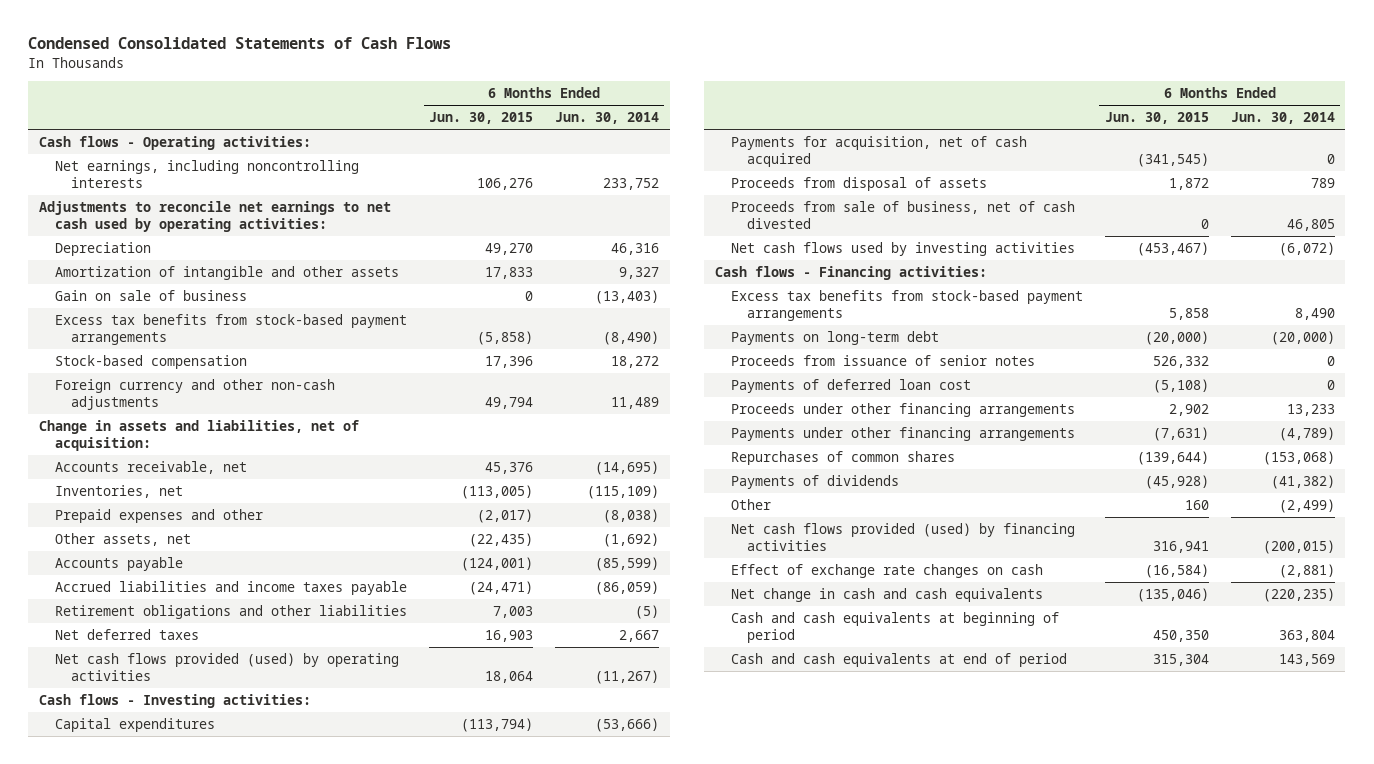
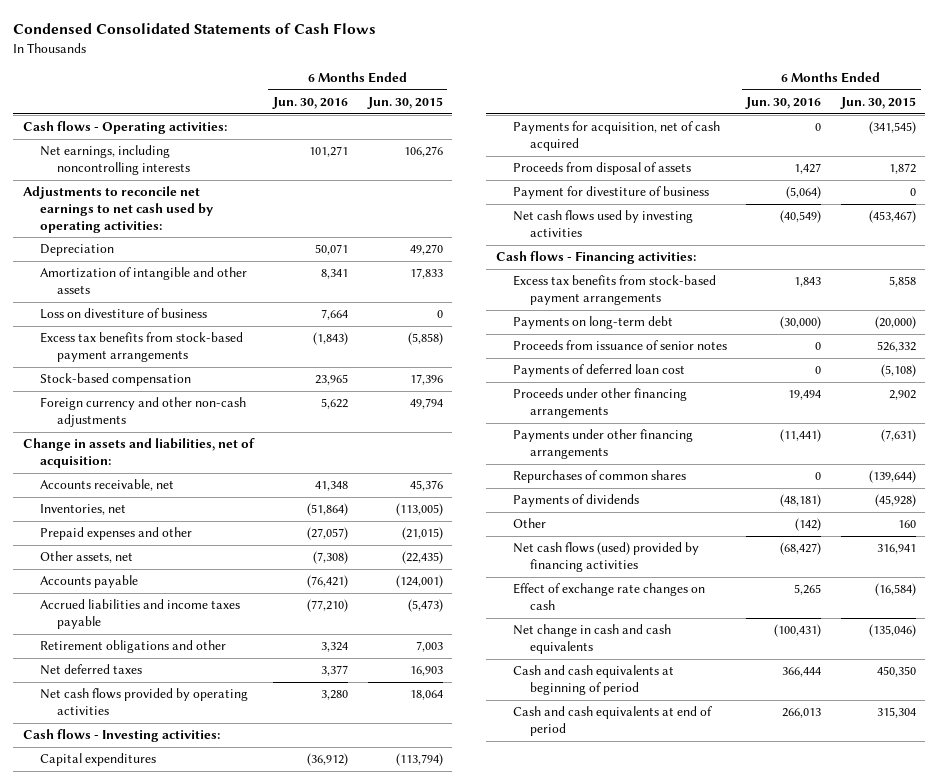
[554,112,659,125] Jun. 30, 2014 -> none
none -> [272,97,349,110] Jun. 30, 2016
[55,289,248,301] Gain on sale of business -> [39,308,207,320] Loss on divestiture of business
[477,508,534,523] (2,017) -> [401,527,443,541] (21,015)
[469,580,534,595] (24,471) -> [407,599,443,613] (5,473)
[55,604,408,619] Retirement obligations and other liabilities -> [39,640,226,654] Retirement obligations and other
[55,652,400,681] Net cash flows provided (used) by operating activities -> [39,688,248,716] Net cash flows provided by operating activities
[730,200,1075,229] Proceeds from sale of business, net of cash divested -> none
none -> [513,186,710,200] Payment for divestiture of business
[730,522,1075,551] Net cash flows provided (used) by financing activities -> [513,542,700,573] Net cash flows (used) provided by financing activities

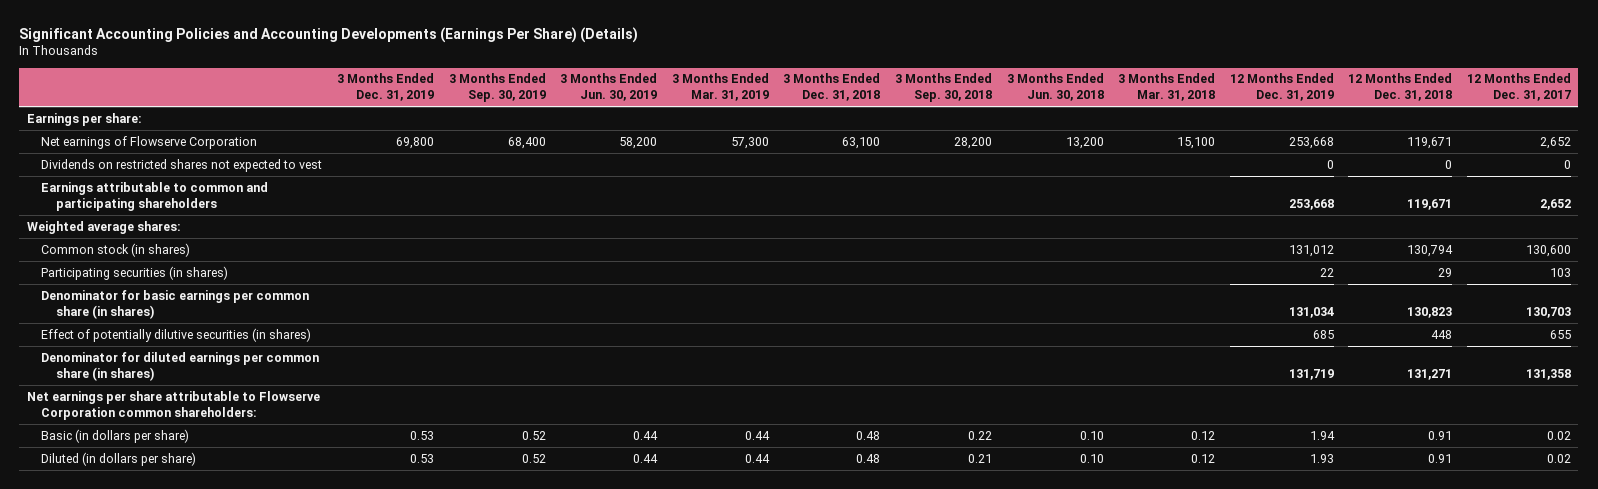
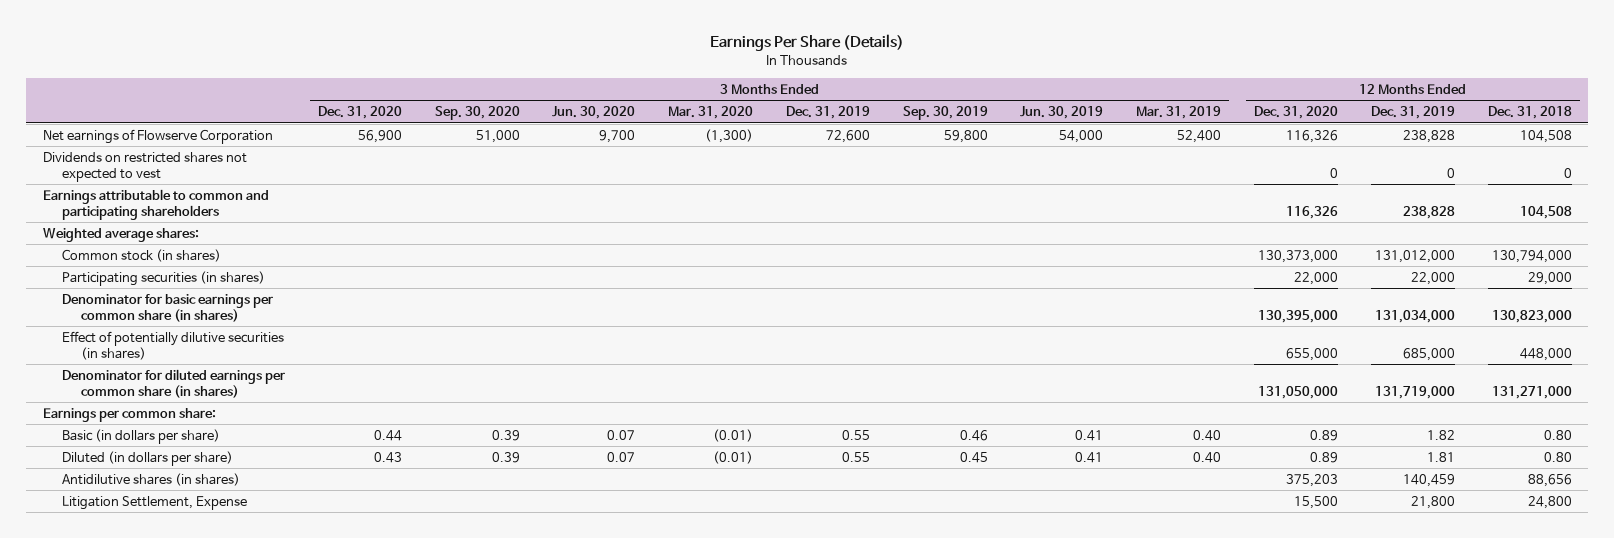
[19,26,639,43] Significant Accounting Policies and Accounting Developments (Earnings Per Share) (Details) -> [710,33,905,51] Earnings Per Share (Details)
[783,73,881,102] 3 Months Ended Dec. 31, 2018 -> none
[894,73,992,103] 3 Months Ended Sep. 30, 2018 -> none
[1006,73,1104,102] 3 Months Ended Jun. 30, 2018 -> none
[1118,73,1216,102] 3 Months Ended Mar. 31, 2018 -> none
[1466,73,1571,102] 12 Months Ended Dec. 31, 2017 -> none
none -> [317,106,402,120] Dec. 31, 2020
none -> [434,106,520,121] Sep. 30, 2020
none -> [552,106,636,120] Jun. 30, 2020
none -> [668,106,754,120] Mar. 31, 2020
none -> [1254,106,1339,120] Dec. 31, 2020
[26,112,142,126] Earnings per share: -> none
[395,136,434,149] 69,800 -> [825,129,870,143] 72,600
[507,136,546,149] 68,400 -> [943,129,988,143] 59,800
[619,136,658,149] 58,200 -> [1059,129,1104,143] 54,000
[730,136,769,149] 57,300 -> [1177,129,1222,143] 52,400
[1288,136,1334,149] 253,668 -> [1402,129,1455,143] 238,828
[1407,136,1453,149] 119,671 -> [1519,129,1572,143] 104,508
[1288,198,1334,210] 253,668 -> [1402,205,1455,219] 238,828
[1407,198,1453,210] 119,671 -> [1519,205,1572,219] 104,508
[1288,244,1334,257] 131,012 -> [1374,249,1455,263] 131,012,000
[1407,244,1454,257] 130,794 -> [1491,249,1572,263] 130,794,000
[1319,267,1334,277] 22 -> [1410,271,1455,285] 22,000
[1438,267,1453,277] 29 -> [1527,271,1572,285] 29,000
[1288,306,1334,318] 131,034 -> [1374,309,1455,323] 131,034,000
[1407,306,1453,318] 130,823 -> [1491,309,1572,323] 130,823,000
[1312,329,1334,339] 685 -> [1402,347,1455,361] 685,000
[1431,329,1453,339] 448 -> [1519,347,1572,361] 448,000
[1288,368,1334,380] 131,719 -> [1374,385,1455,399] 131,719,000
[1407,368,1453,380] 131,271 -> [1491,385,1572,399] 131,271,000
[26,390,320,420] Net earnings per share attributable to Flowserve Corporation common shareholders: -> [42,407,216,422] Earnings per common share:
[409,430,434,440] 0.53 -> [841,429,870,440] 0.55
[521,430,546,440] 0.52 -> [959,429,988,441] 0.46
[633,430,659,440] 0.44 -> [1075,429,1104,441] 0.41
[744,430,770,440] 0.44 -> [1193,429,1222,441] 0.40
[1309,430,1335,440] 1.94 -> [1426,429,1455,440] 1.82
[1428,430,1453,440] 0.91 -> [1543,429,1572,440] 0.80
[409,453,434,463] 0.53 -> [841,451,870,462] 0.55
[521,453,546,463] 0.52 -> [959,451,988,463] 0.45
[633,453,659,463] 0.44 -> [1075,451,1104,463] 0.41
[744,453,770,463] 0.44 -> [1193,451,1222,463] 0.40
[1309,453,1334,463] 1.93 -> [1426,451,1455,462] 1.81
[1428,453,1453,463] 0.91 -> [1543,451,1572,462] 0.80
none -> [62,472,241,486] Antidilutive shares (in shares)
none -> [62,495,248,510] Litigation Settlement, Expense

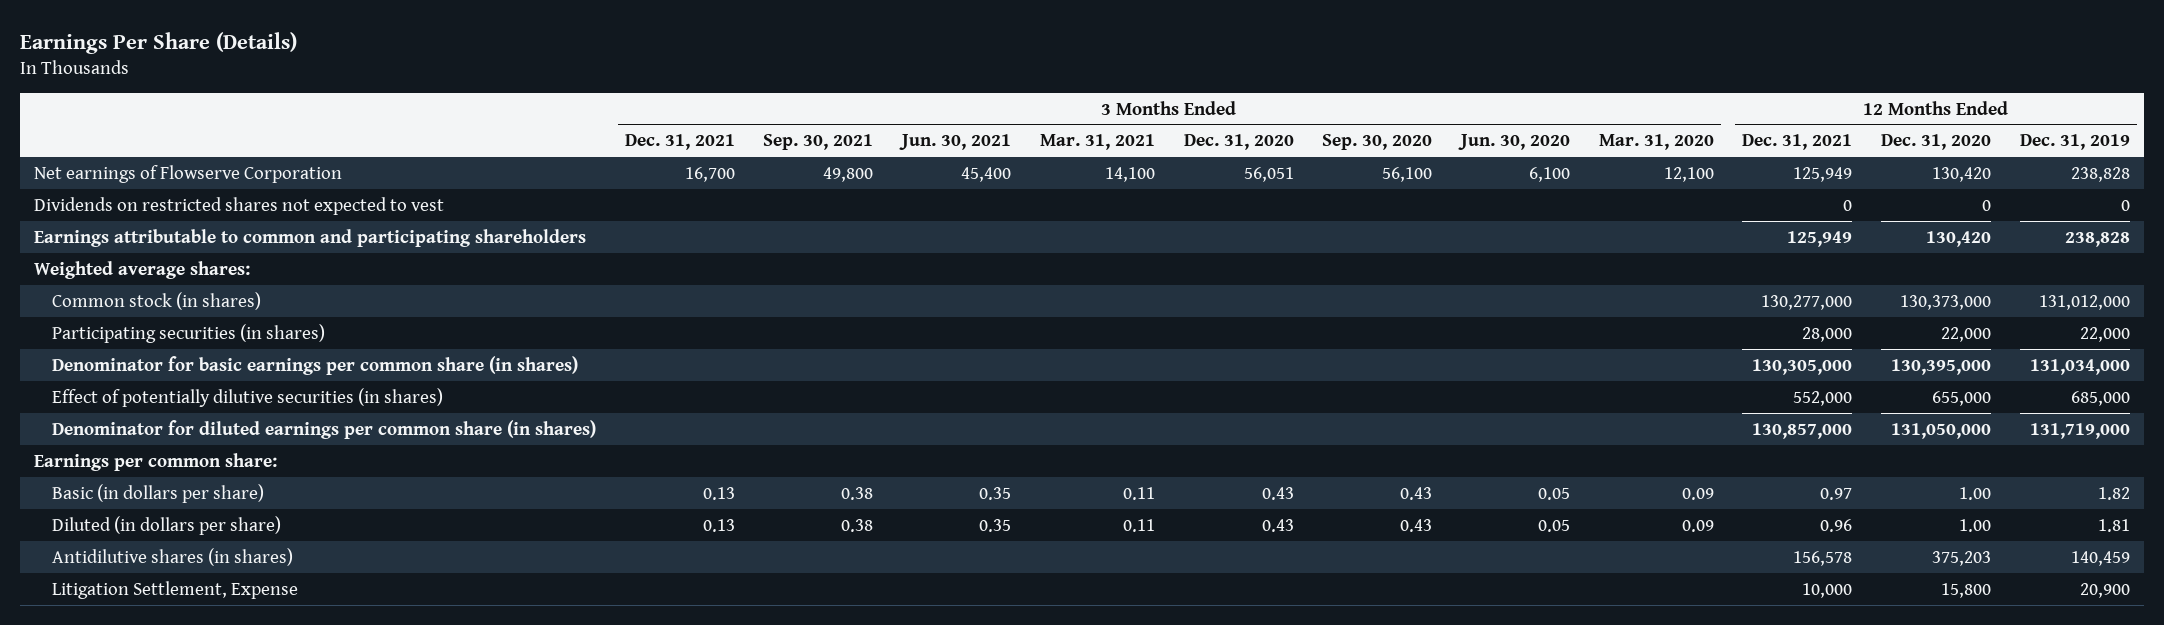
[785,106,870,120] Dec. 31, 2019 -> none
[902,106,988,121] Sep. 30, 2019 -> none
[1020,106,1104,120] Jun. 30, 2019 -> none
[1136,106,1222,120] Mar. 31, 2019 -> none
[1487,106,1572,120] Dec. 31, 2018 -> none
none -> [624,134,735,151] Dec. 31, 2021
none -> [763,134,874,151] Sep. 30, 2021
none -> [899,134,1012,151] Jun. 30, 2021
none -> [1039,134,1155,151] Mar. 31, 2021
none -> [1742,134,1853,151] Dec. 31, 2021
[357,129,402,143] 56,900 -> [1243,166,1294,182] 56,051
[475,129,520,143] 51,000 -> [1382,166,1433,182] 56,100
[599,129,636,143] 9,700 -> [1528,166,1570,182] 6,100
[705,128,754,143] (1,300) -> [1663,166,1714,182] 12,100
[1286,129,1339,143] 116,326 -> [1931,166,1991,182] 130,420
[1286,205,1339,219] 116,326 -> [1925,230,1991,247] 130,420
[373,429,402,441] 0.44 -> [1261,486,1294,500] 0.43
[491,429,520,441] 0.39 -> [1400,486,1433,500] 0.43
[607,429,636,440] 0.07 -> [1537,487,1570,500] 0.05
[713,428,754,442] (0.01) -> [1681,487,1714,500] 0.09
[1310,429,1339,441] 0.89 -> [1958,486,1991,500] 1.00
[491,451,520,463] 0.39 -> [1400,518,1433,532] 0.43
[607,451,636,462] 0.07 -> [1537,519,1570,532] 0.05
[713,450,754,464] (0.01) -> [1681,519,1714,532] 0.09
[1310,451,1339,463] 0.89 -> [1958,518,1991,532] 1.00
[1294,495,1339,509] 15,500 -> [1940,582,1991,598] 15,800
[1410,495,1455,509] 21,800 -> [2079,582,2130,598] 20,900

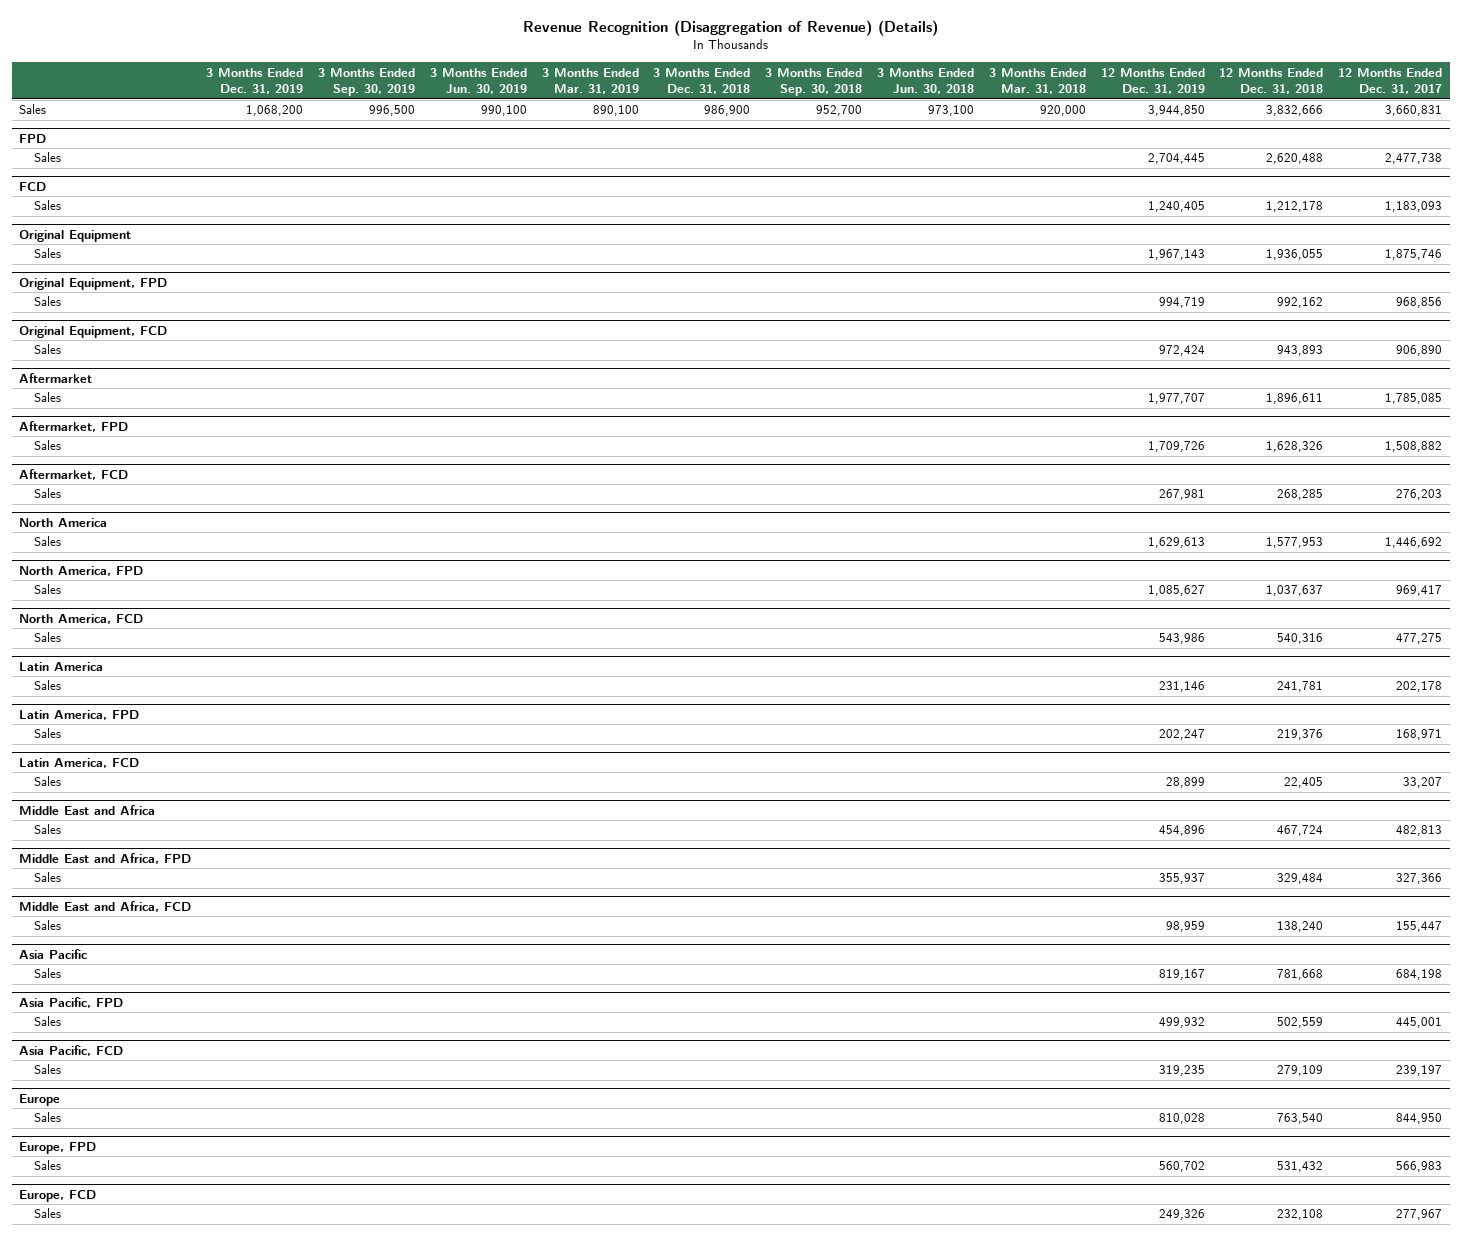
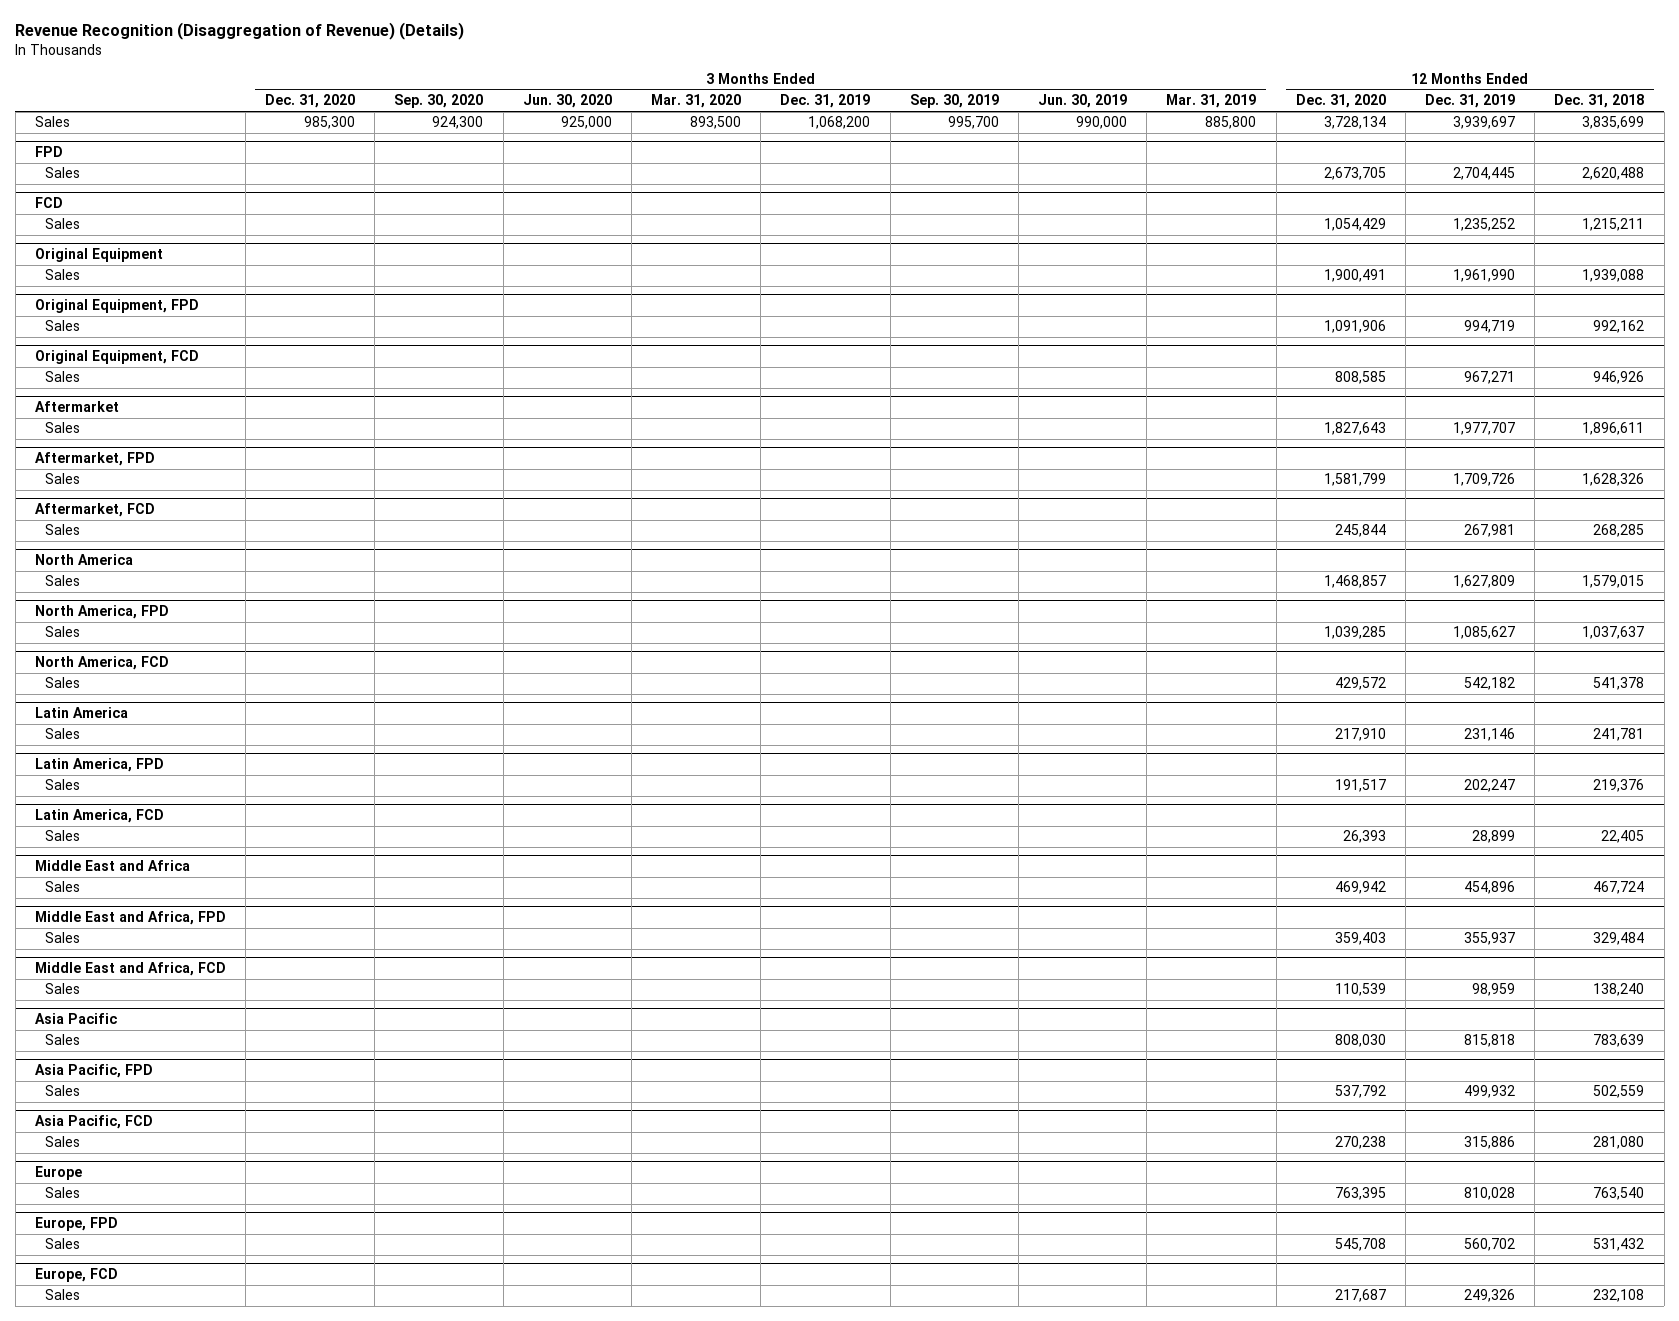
[653,67,751,95] 3 Months Ended Dec. 31, 2018 -> none
[765,67,863,97] 3 Months Ended Sep. 30, 2018 -> none
[876,67,974,95] 3 Months Ended Jun. 30, 2018 -> none
[988,67,1086,95] 3 Months Ended Mar. 31, 2018 -> none
[1338,67,1443,95] 12 Months Ended Dec. 31, 2017 -> none
none -> [265,94,356,109] Dec. 31, 2020
none -> [394,94,484,109] Sep. 30, 2020
none -> [522,94,612,109] Jun. 30, 2020
none -> [651,94,742,109] Mar. 31, 2020
none -> [1295,94,1386,109] Dec. 31, 2020
[368,105,415,117] 996,500 -> [947,116,999,130] 995,700
[480,105,527,117] 990,100 -> [1076,116,1128,130] 990,000
[592,105,639,117] 890,100 -> [1205,116,1257,130] 885,800
[1147,105,1205,117] 3,944,850 -> [1453,116,1516,130] 3,939,697
[1266,105,1324,117] 3,832,666 -> [1582,116,1645,130] 3,835,699
[1147,201,1205,213] 1,240,405 -> [1453,218,1516,232] 1,235,252
[1266,201,1324,213] 1,212,178 -> [1582,218,1645,232] 1,215,211
[1147,249,1205,261] 1,967,143 -> [1453,269,1516,283] 1,961,990
[1266,249,1324,261] 1,936,055 -> [1582,269,1645,283] 1,939,088
[1158,345,1205,357] 972,424 -> [1464,371,1516,385] 967,271
[1277,345,1324,357] 943,893 -> [1593,371,1645,385] 946,926
[1147,537,1205,549] 1,629,613 -> [1453,575,1516,589] 1,627,809
[1266,537,1324,549] 1,577,953 -> [1582,575,1645,589] 1,579,015
[1158,633,1205,645] 543,986 -> [1464,677,1516,691] 542,182
[1277,633,1324,645] 540,316 -> [1593,677,1645,691] 541,378
[1158,969,1205,981] 819,167 -> [1464,1034,1516,1048] 815,818
[1277,969,1324,981] 781,668 -> [1593,1034,1645,1048] 783,639
[1158,1065,1205,1077] 319,235 -> [1464,1136,1516,1150] 315,886
[1277,1065,1324,1077] 279,109 -> [1593,1136,1645,1150] 281,080

